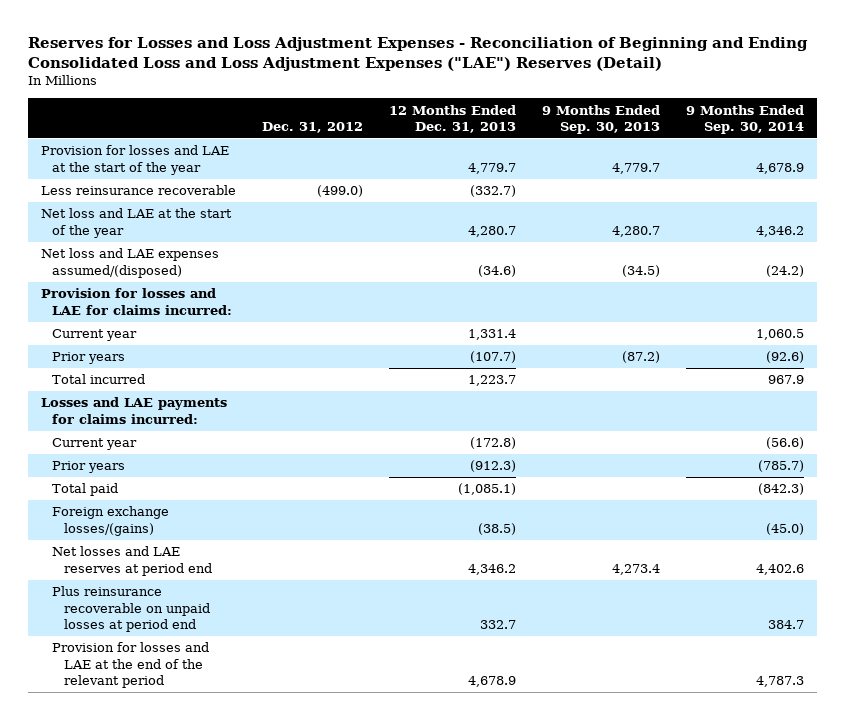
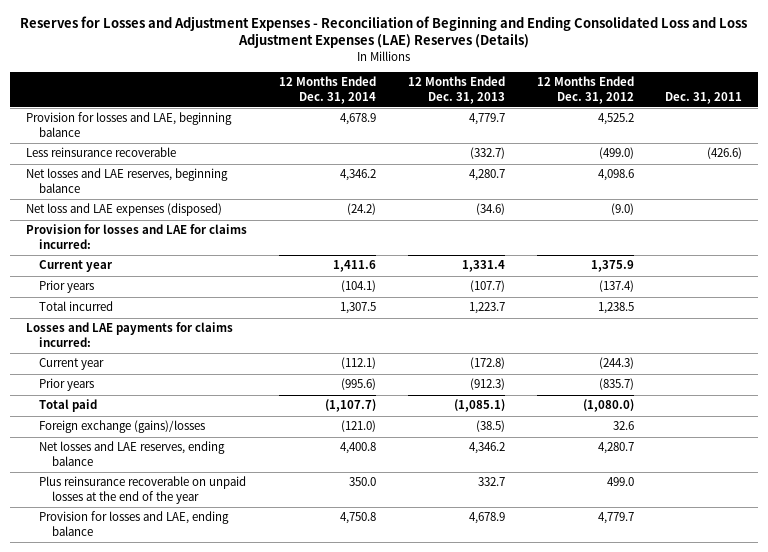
[27,37,808,72] Reserves for Losses and Loss Adjustment Expenses - Reconciliation of Beginning and Ending Consolidated Loss and Loss Adjustment Expenses ("LAE") Reserves (Detail) -> [20,15,748,49] Reserves for Losses and Adjustment Expenses - Reconciliation of Beginning and Ending Consolidated Loss and Loss Adjustment Expenses (LAE) Reserves (Details)
[262,121,364,133] Dec. 31, 2012 -> none
[542,104,661,134] 9 Months Ended Sep. 30, 2013 -> none
[686,104,805,134] 9 Months Ended Sep. 30, 2014 -> none
none -> [278,76,376,104] 12 Months Ended Dec. 31, 2014
none -> [536,76,634,104] 12 Months Ended Dec. 31, 2012
none -> [665,91,743,104] Dec. 31, 2011
[41,145,230,175] Provision for losses and LAE at the start of the year -> [25,112,232,137] Provision for losses and LAE, beginning balance
[41,208,233,238] Net loss and LAE at the start of the year -> [25,168,228,193] Net losses and LAE reserves, beginning balance
[41,248,220,278] Net loss and LAE expenses assumed/(disposed) -> [25,203,222,217] Net loss and LAE expenses (disposed)
[52,506,170,536] Foreign exchange losses/(gains) -> [39,420,206,434] Foreign exchange (gains)/losses
[52,546,212,576] Net losses and LAE reserves at period end -> [39,441,226,466] Net losses and LAE reserves, ending balance
[52,586,210,632] Plus reinsurance recoverable on unpaid losses at period end -> [39,476,247,504] Plus reinsurance recoverable on unpaid losses at the end of the year
[52,642,210,688] Provision for losses and LAE at the end of the relevant period -> [39,511,230,536] Provision for losses and LAE, ending balance

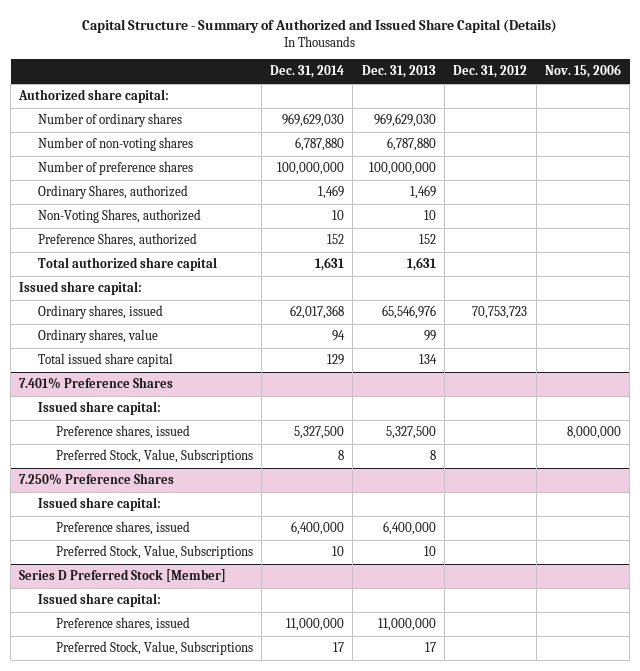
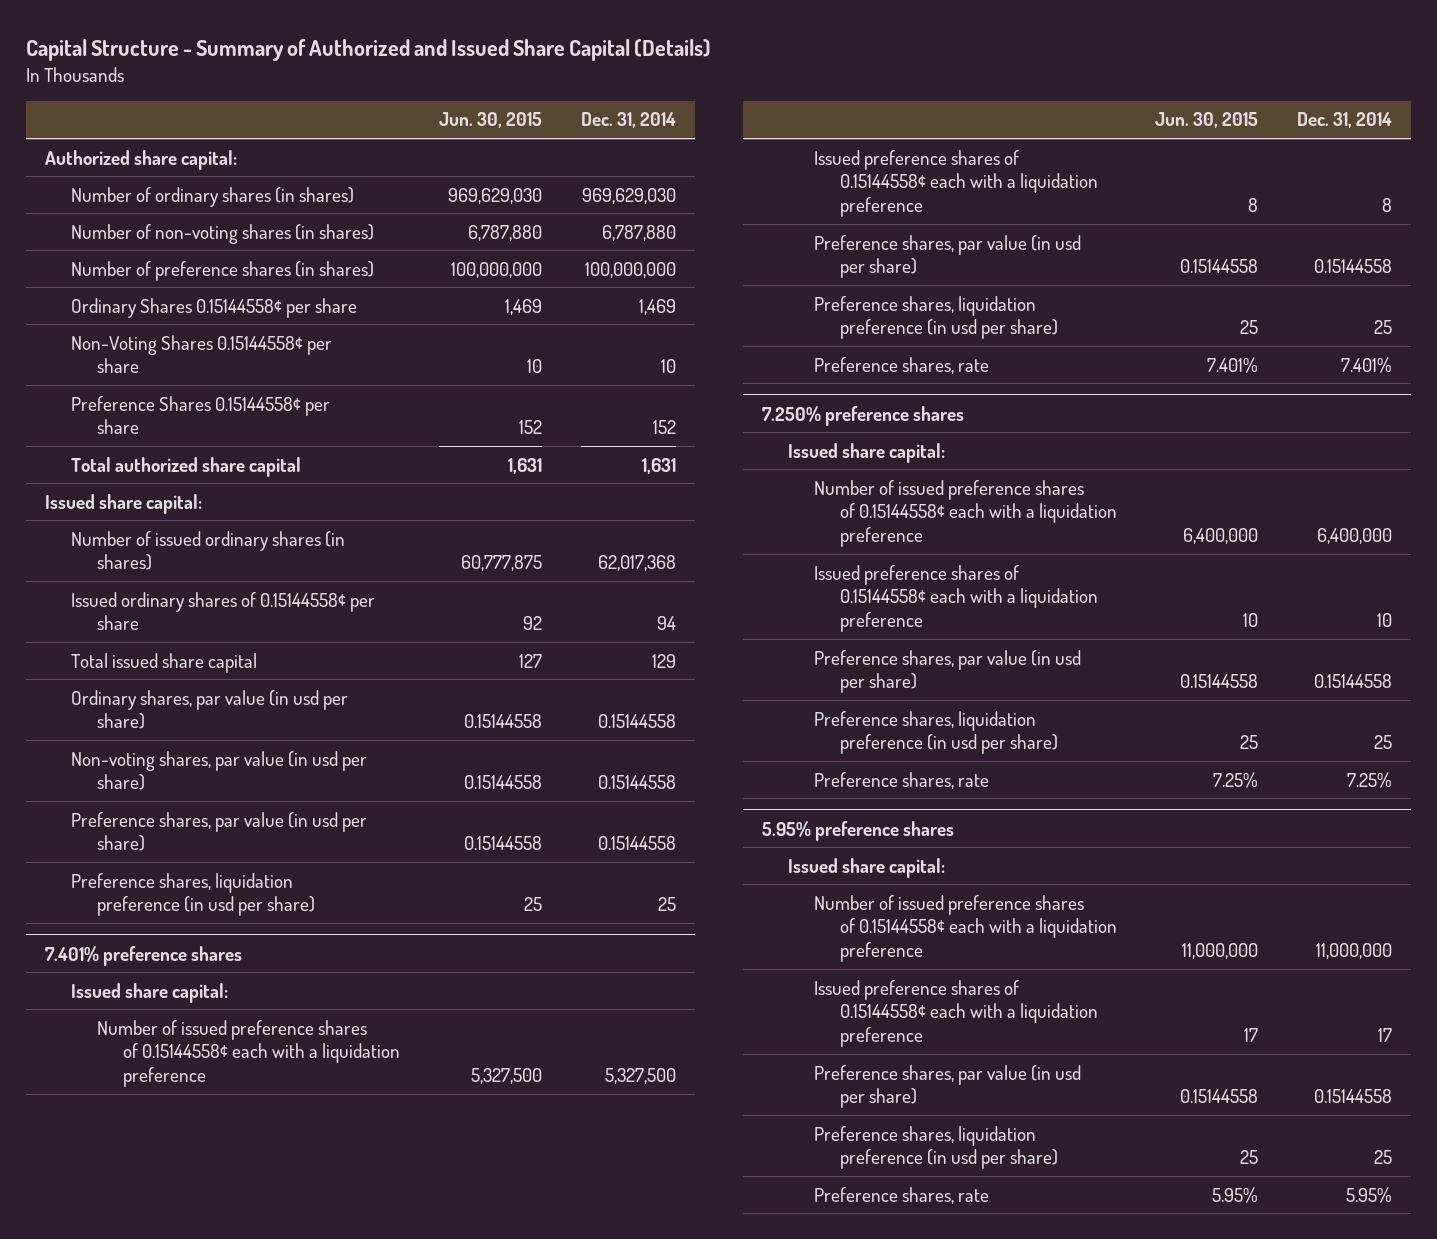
[361,65,436,79] Dec. 31, 2013 -> none
[453,65,528,79] Dec. 31, 2012 -> none
[544,64,621,79] Nov. 15, 2006 -> none
none -> [439,112,543,129] Jun. 30, 2015
[37,209,201,224] Non-Voting Shares, authorized -> none
[37,113,182,128] Number of ordinary shares -> [71,186,355,207] Number of ordinary shares (in shares)
[37,137,193,152] Number of non-voting shares -> [71,223,375,244] Number of non-voting shares (in shares)
[37,161,193,176] Number of preference shares -> [71,260,375,281] Number of preference shares (in shares)
[37,185,188,200] Ordinary Shares, authorized -> [71,297,358,318] Ordinary Shares 0.15144558¢ per share
none -> [71,334,333,374] Non-Voting Shares 0.15144558¢ per share
[37,233,197,248] Preference Shares, authorized -> [71,395,331,435] Preference Shares 0.15144558¢ per share
[37,329,158,344] Ordinary shares, value -> none
[37,305,163,320] Ordinary shares, issued -> [71,530,346,571] Number of issued ordinary shares (in shares)
none -> [71,591,376,631] Issued ordinary shares of 0.15144558¢ per share
none -> [71,689,349,730] Ordinary shares, par value (in usd per share)
none -> [71,750,368,791] Non-voting shares, par value (in usd per share)
none -> [71,811,368,852] Preference shares, par value (in usd per share)
none -> [71,872,316,917] Preference shares, liquidation preference (in usd per share)
[19,377,174,390] 7.401% Preference Shares -> [45,945,243,966] 7.401% preference shares
[55,425,190,440] Preference shares, issued -> [97,1019,401,1088] Number of issued preference shares of 0.15144558¢ each with a liquidation preference
[55,449,253,464] Preferred Stock, Value, Subscriptions -> [813,149,1098,218] Issued preference shares of 0.15144558¢ each with a liquidation preference
none -> [813,234,1081,279] Preference shares, par value (in usd per share)
none -> [813,295,1058,340] Preference shares, liquidation preference (in usd per share)
none -> [813,356,989,374] Preference shares, rate
[19,473,175,486] 7.250% Preference Shares -> [761,405,964,426] 7.250% preference shares
[55,521,190,536] Preference shares, issued -> [813,479,1117,548] Number of issued preference shares of 0.15144558¢ each with a liquidation preference
[55,545,253,560] Preferred Stock, Value, Subscriptions -> [813,564,1098,633] Issued preference shares of 0.15144558¢ each with a liquidation preference
none -> [813,649,1081,694] Preference shares, par value (in usd per share)
none -> [813,710,1058,755] Preference shares, liquidation preference (in usd per share)
none -> [813,771,989,789] Preference shares, rate
[19,569,227,583] Series D Preferred Stock [Member] -> [761,820,954,841] 5.95% preference shares
[55,617,190,632] Preference shares, issued -> [813,894,1117,963] Number of issued preference shares of 0.15144558¢ each with a liquidation preference
[55,641,253,656] Preferred Stock, Value, Subscriptions -> [813,979,1098,1048] Issued preference shares of 0.15144558¢ each with a liquidation preference
none -> [813,1064,1081,1109] Preference shares, par value (in usd per share)
none -> [813,1125,1058,1170] Preference shares, liquidation preference (in usd per share)
none -> [813,1186,989,1204] Preference shares, rate

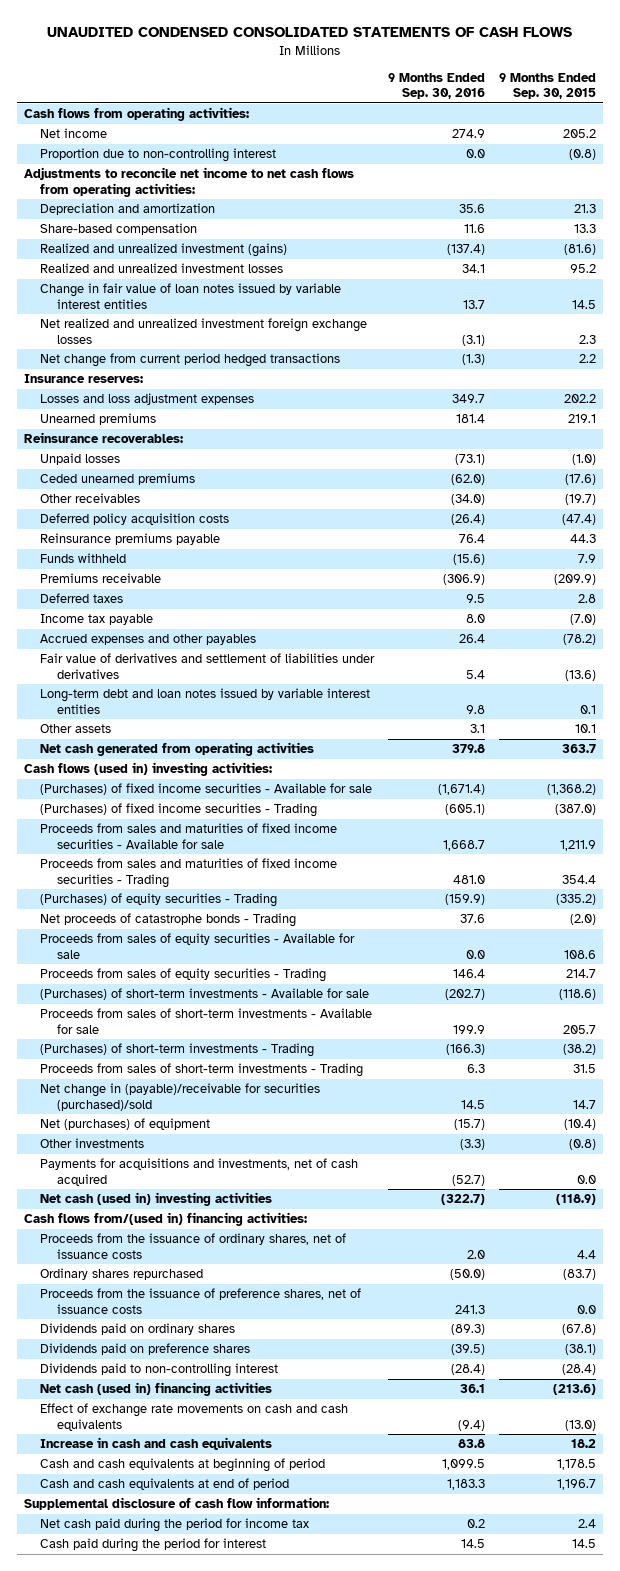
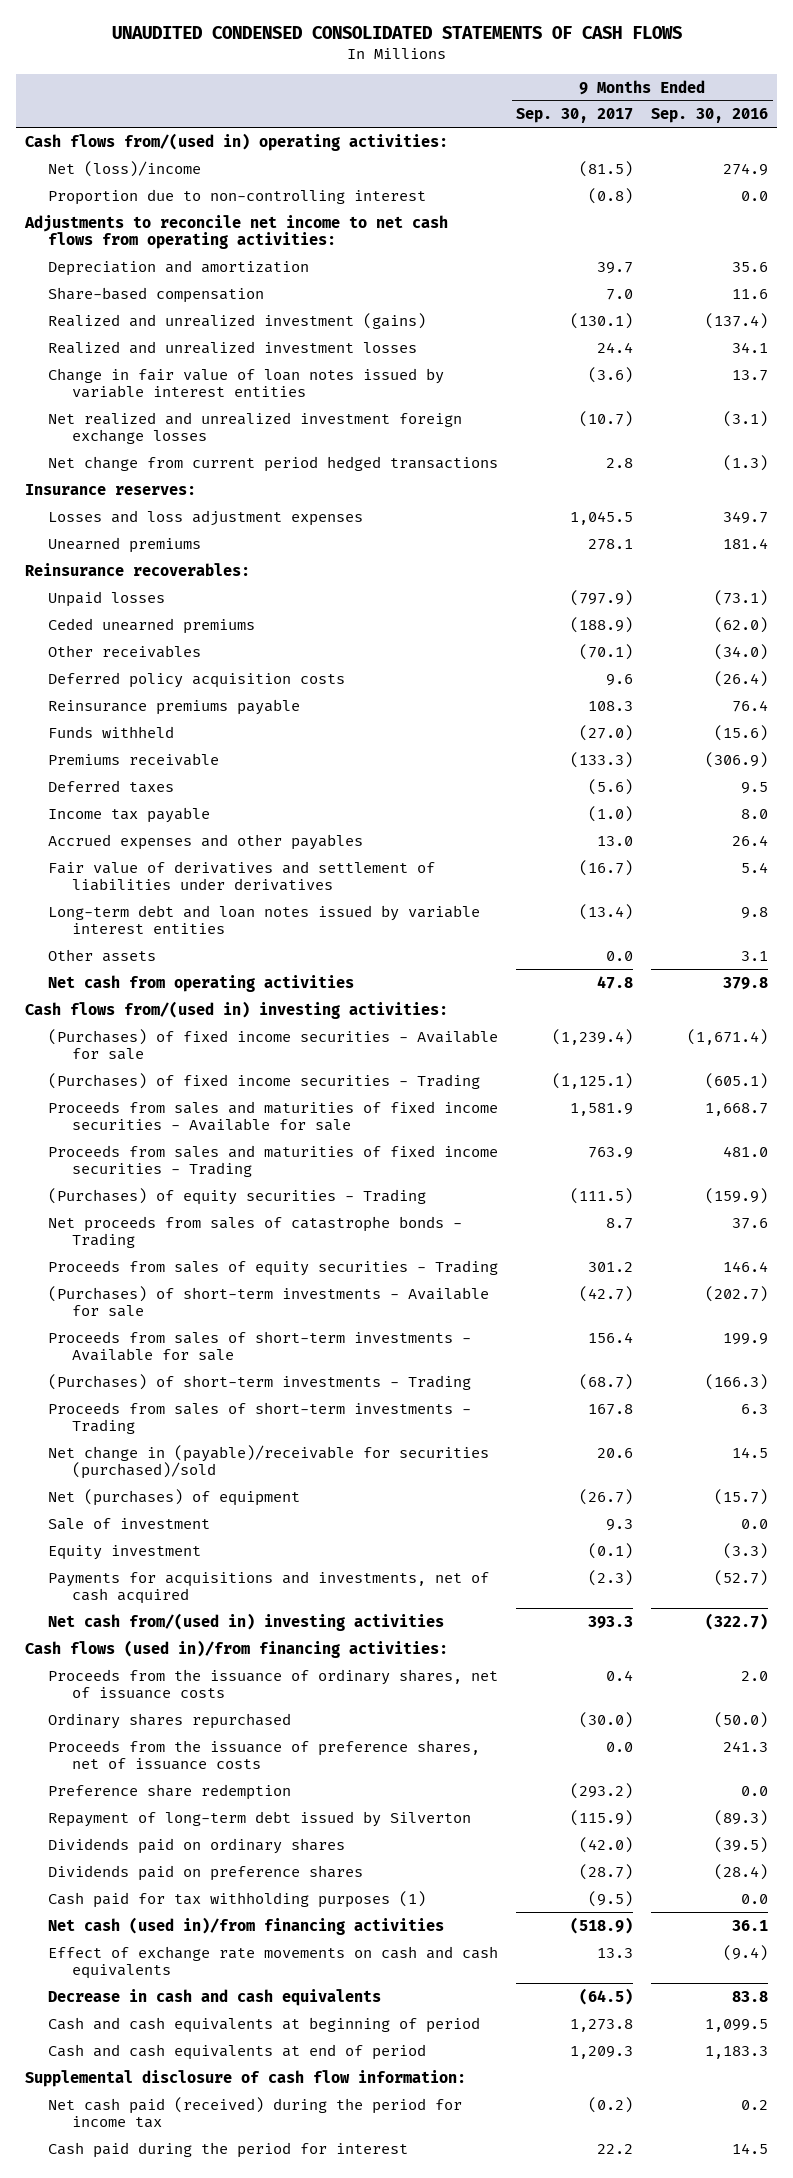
[499,73,597,100] 9 Months Ended Sep. 30, 2015 -> none
none -> [516,108,634,124] Sep. 30, 2017
[23,107,249,122] Cash flows from operating activities: -> [24,132,448,151] Cash flows from/(used in) operating activities:
[40,128,108,139] Net income -> [48,160,202,177] Net (loss)/income
[40,742,315,757] Net cash generated from operating activities -> [48,974,355,992] Net cash from operating activities
[23,762,272,777] Cash flows (used in) investing activities: -> [24,1000,448,1019] Cash flows from/(used in) investing activities:
[40,933,356,959] Proceeds from sales of equity securities - Available for sale -> none
[40,913,297,928] Net proceeds of catastrophe bonds - Trading -> [48,1215,463,1249] Net proceeds from sales of catastrophe bonds - Trading
none -> [48,1517,211,1530] Sale of investment
[40,1138,145,1149] Other investments -> [48,1544,202,1560] Equity investment
[40,1192,273,1207] Net cash (used in) investing activities -> [48,1612,445,1631] Net cash from/(used in) investing activities
[23,1212,307,1227] Cash flows from/(used in) financing activities: -> [24,1639,448,1658] Cash flows (used in)/from financing activities:
[40,1363,279,1378] Dividends paid to non-controlling interest -> none
none -> [48,1783,292,1800] Preference share redemption
none -> [48,1810,472,1827] Repayment of long-term debt issued by Silverton
[451,1324,486,1336] (89.3) -> [714,1836,769,1853] (39.5)
[451,1344,486,1356] (39.5) -> [714,1863,769,1880] (28.4)
none -> [48,1890,427,1908] Cash paid for tax withholding purposes (1)
[40,1382,273,1397] Net cash (used in) financing activities -> [48,1916,445,1935] Net cash (used in)/from financing activities
[40,1437,273,1451] Increase in cash and cash equivalents -> [48,1988,382,2006] Decrease in cash and cash equivalents
[40,1518,310,1533] Net cash paid during the period for income tax -> [48,2096,463,2129] Net cash paid (received) during the period for income tax

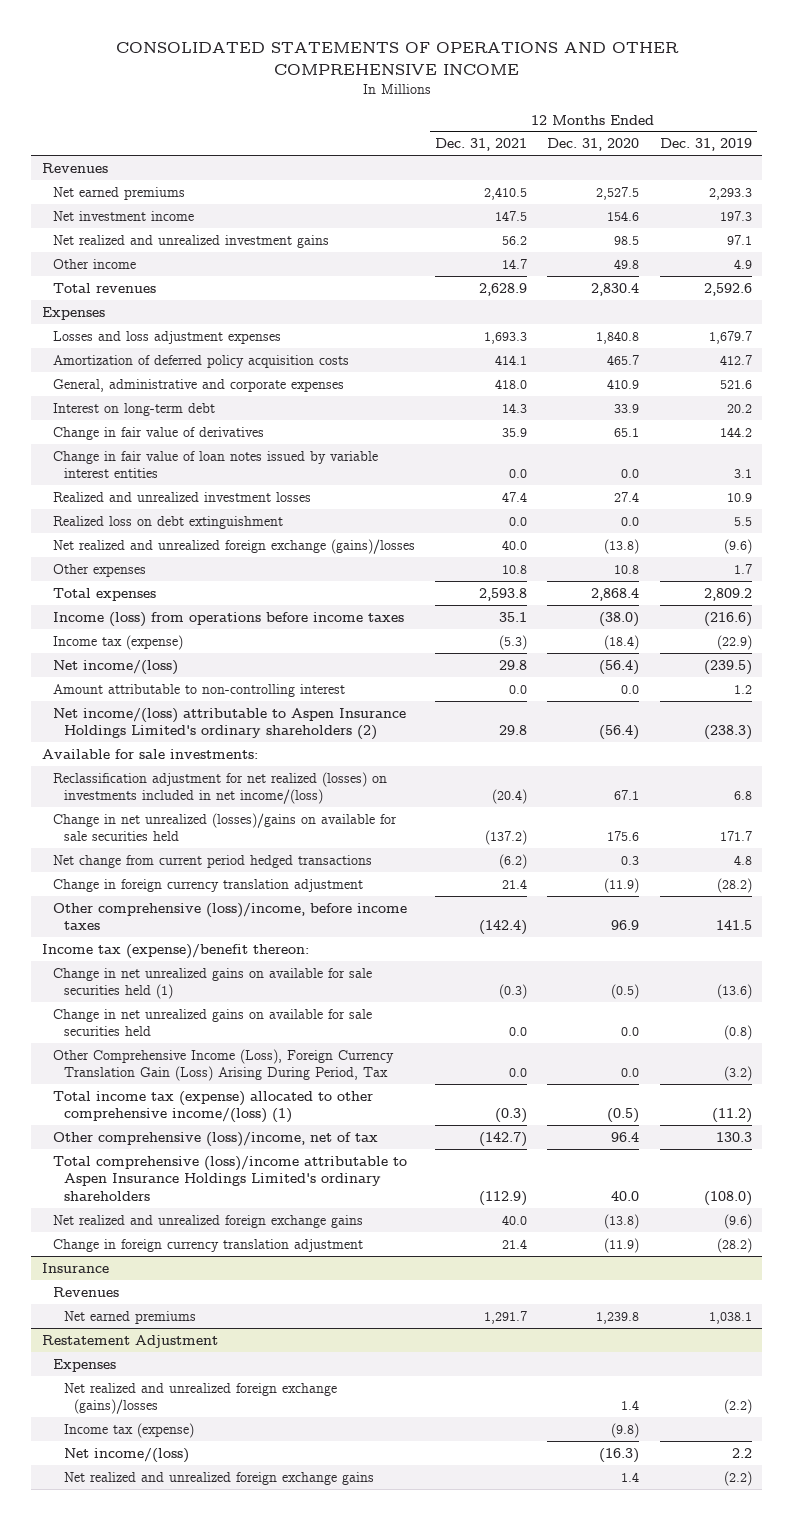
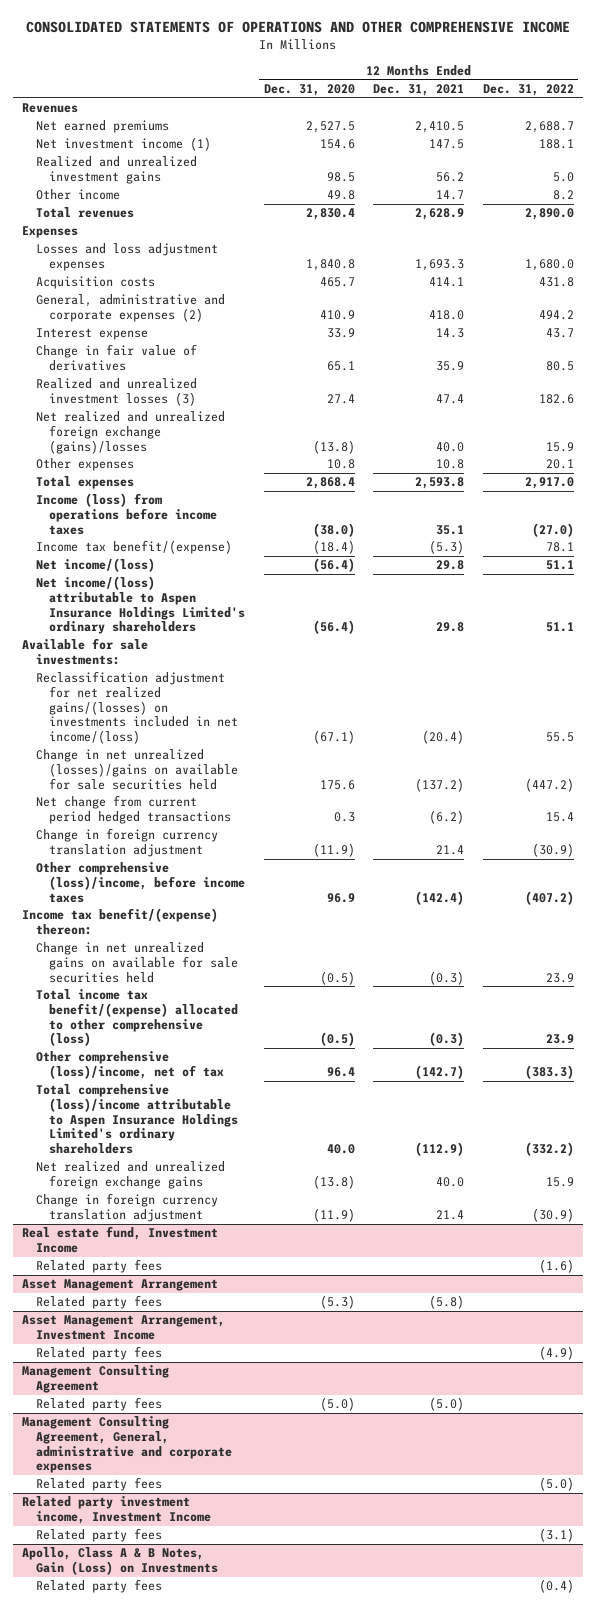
[659,138,752,152] Dec. 31, 2019 -> none
none -> [482,84,574,97] Dec. 31, 2022
[52,210,194,221] Net investment income -> [35,137,211,152] Net investment income (1)
[52,234,329,248] Net realized and unrealized investment gains -> [35,156,197,185] Realized and unrealized investment gains
[52,354,349,368] Amortization of deferred policy acquisition costs -> [35,276,155,290] Acquisition costs
[52,378,344,392] General, administrative and corporate expenses -> [35,294,225,323] General, administrative and corporate expenses (2)
[52,402,215,416] Interest on long-term debt -> [35,328,148,341] Interest expense
[52,450,378,479] Change in fair value of loan notes issued by variable interest entities -> none
[52,515,283,529] Realized loss on debt extinguishment -> none
[52,491,311,502] Realized and unrealized investment losses -> [35,378,197,407] Realized and unrealized investment losses (3)
[52,634,183,650] Income tax (expense) -> [35,540,232,555] Income tax benefit/(expense)
[52,683,345,697] Amount attributable to non-controlling interest -> none
[52,707,406,741] Net income/(loss) attributable to Aspen Insurance Holdings Limited's ordinary shareholders (2) -> [35,576,246,635] Net income/(loss) attributable to Aspen Insurance Holdings Limited's ordinary shareholders
[52,771,387,805] Reclassification adjustment for net realized (losses) on investments included in net income/(loss) -> [35,671,239,744] Reclassification adjustment for net realized gains/(losses) on investments included in net income/(loss)
[614,790,640,801] 67.1 -> [312,729,355,744] (67.1)
[52,1008,372,1037] Change in net unrealized gains on available for sale securities held -> none
[52,1048,394,1082] Other Comprehensive Income (Loss), Foreign Currency Translation Gain (Loss) Arising During Period, Tax -> none
[41,943,309,959] Income tax (expense)/benefit thereon: -> [21,908,218,936] Income tax benefit/(expense) thereon:
[52,967,372,1000] Change in net unrealized gains on available for sale securities held (1) -> [35,942,239,983] Change in net unrealized gains on available for sale securities held
[52,1090,373,1124] Total income tax (expense) allocated to other comprehensive income/(loss) (1) -> [35,989,239,1047] Total income tax benefit/(expense) allocated to other comprehensive (loss)
[41,1262,109,1273] Insurance -> none
[52,1286,119,1297] Revenues -> none
[63,1310,196,1324] Net earned premiums -> none
[41,1334,218,1348] Restatement Adjustment -> none
[52,1358,116,1372] Expenses -> none
[63,1382,337,1415] Net realized and unrealized foreign exchange (gains)/losses -> none
[63,1422,194,1438] Income tax (expense) -> none
[63,1447,189,1463] Net income/(loss) -> none
[63,1471,374,1485] Net realized and unrealized foreign exchange gains -> none
none -> [21,1226,218,1254] Real estate fund, Investment Income
none -> [35,1259,162,1274] Related party fees
none -> [21,1279,218,1292] Asset Management Arrangement
none -> [35,1295,162,1310] Related party fees
none -> [21,1315,225,1341] Asset Management Arrangement, Investment Income
none -> [35,1346,162,1361] Related party fees
none -> [21,1365,169,1394] Management Consulting Agreement
none -> [35,1397,162,1412] Related party fees
none -> [21,1416,232,1474] Management Consulting Agreement, General, administrative and corporate expenses
none -> [35,1477,162,1492] Related party fees
none -> [21,1496,211,1525] Related party investment income, Investment Income
none -> [35,1528,162,1543] Related party fees
none -> [21,1547,218,1576] Apollo, Class A & B Notes, Gain (Loss) on Investments
none -> [35,1579,162,1594] Related party fees

